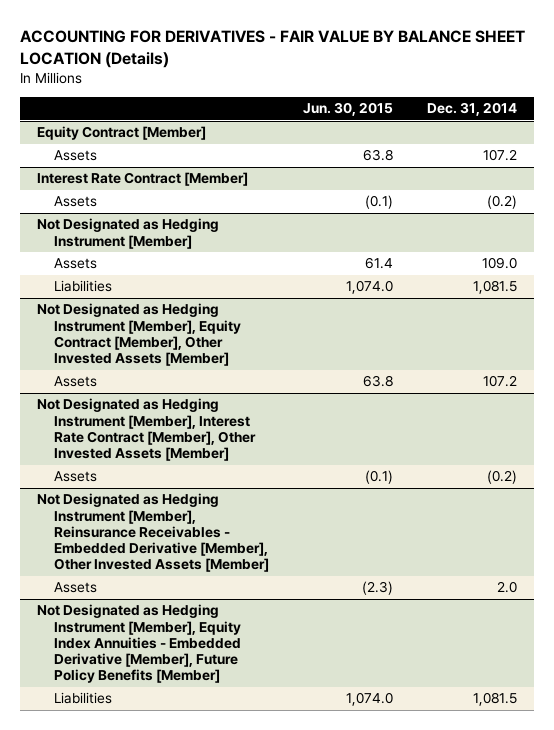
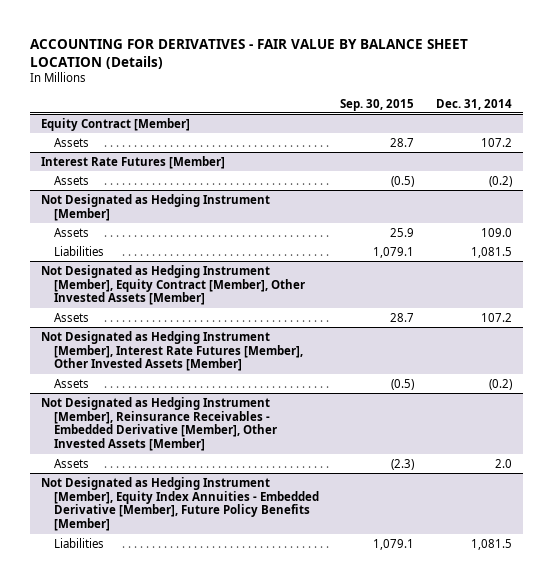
[302,102,393,117] Jun. 30, 2015 -> none
none -> [340,98,415,111] Sep. 30, 2015
[37,172,249,187] Interest Rate Contract [Member] -> [41,155,226,169] Interest Rate Futures [Member]
[37,398,256,462] Not Designated as Hedging Instrument [Member], Interest Rate Contract [Member], Other Invested Assets [Member] -> [41,330,303,372] Not Designated as Hedging Instrument [Member], Interest Rate Futures [Member], Other Invested Assets [Member]

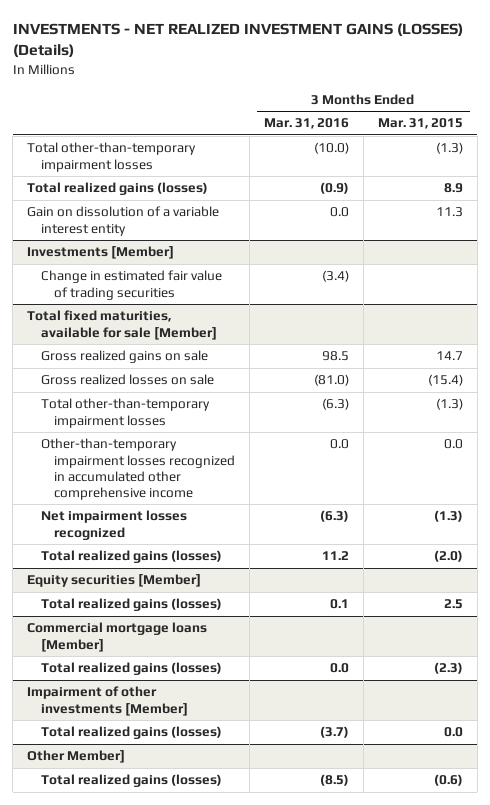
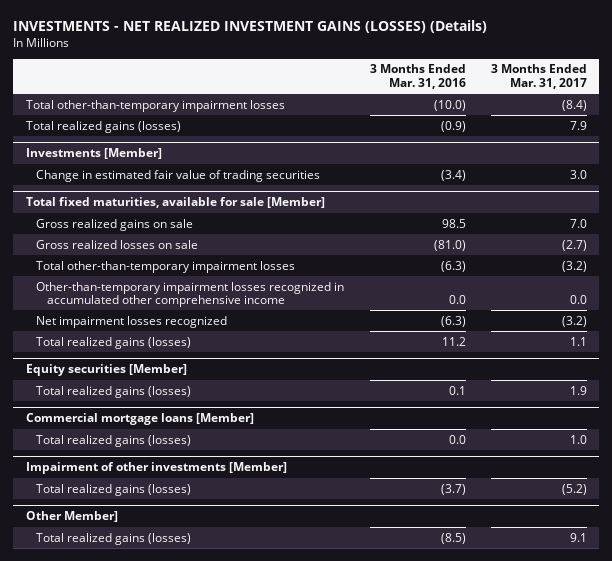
[377,118,463,130] Mar. 31, 2015 -> none
none -> [490,64,587,90] 3 Months Ended Mar. 31, 2017
[27,206,220,236] Gain on dissolution of a variable interest entity -> none

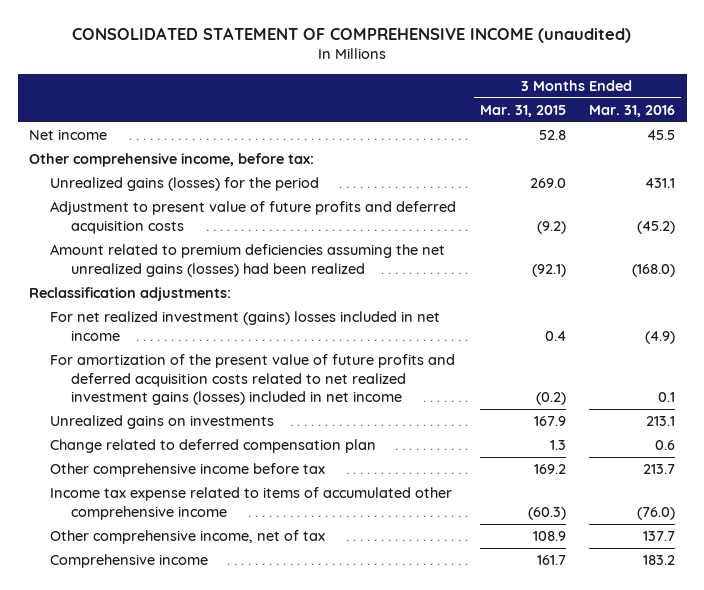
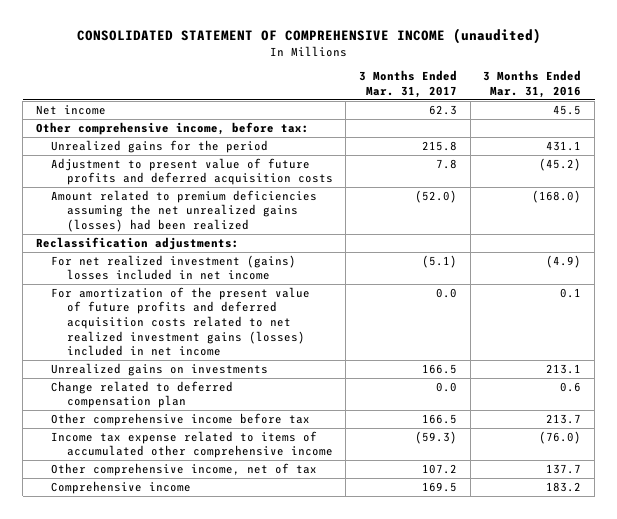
[479,104,566,117] Mar. 31, 2015 -> none
none -> [358,70,457,98] 3 Months Ended Mar. 31, 2017
[50,177,320,192] Unrealized gains (losses) for the period -> [51,139,269,153] Unrealized gains for the period

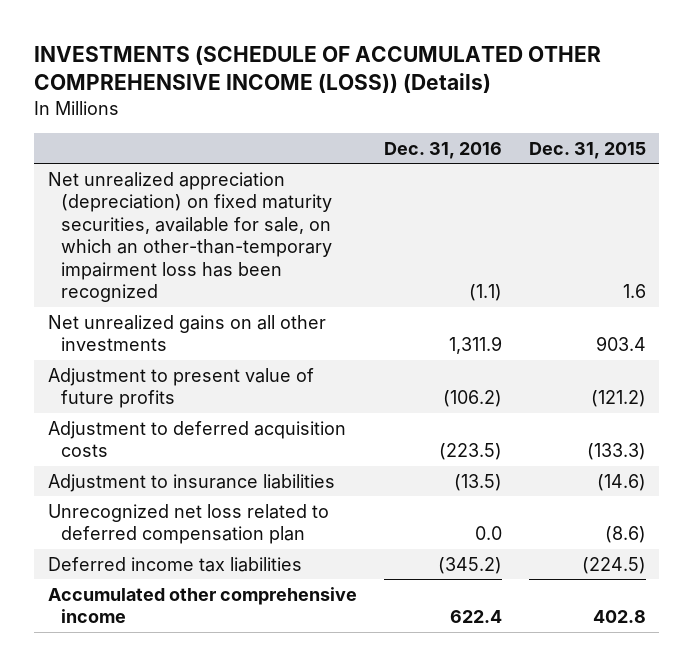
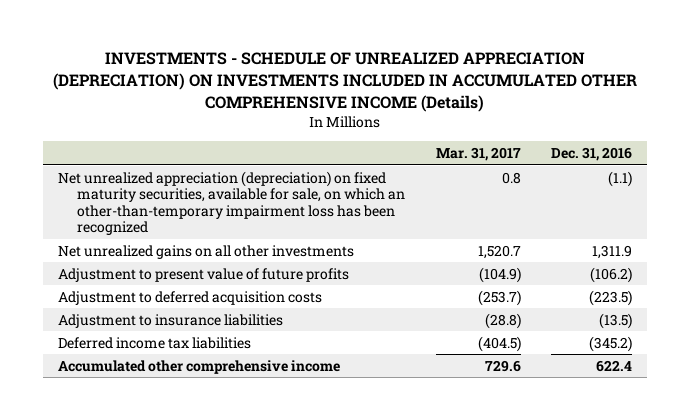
[34,45,602,94] INVESTMENTS (SCHEDULE OF ACCUMULATED OTHER COMPREHENSIVE INCOME (LOSS)) (Details) -> [52,52,637,113] INVESTMENTS - SCHEDULE OF UNREALIZED APPRECIATION (DEPRECIATION) ON INVESTMENTS INCLUDED IN ACCUMULATED OTHER COMPREHENSIVE INCOME (Details)
[528,141,646,159] Dec. 31, 2015 -> none
none -> [435,146,521,161] Mar. 31, 2017
[47,503,329,545] Unrecognized net loss related to deferred compensation plan -> none

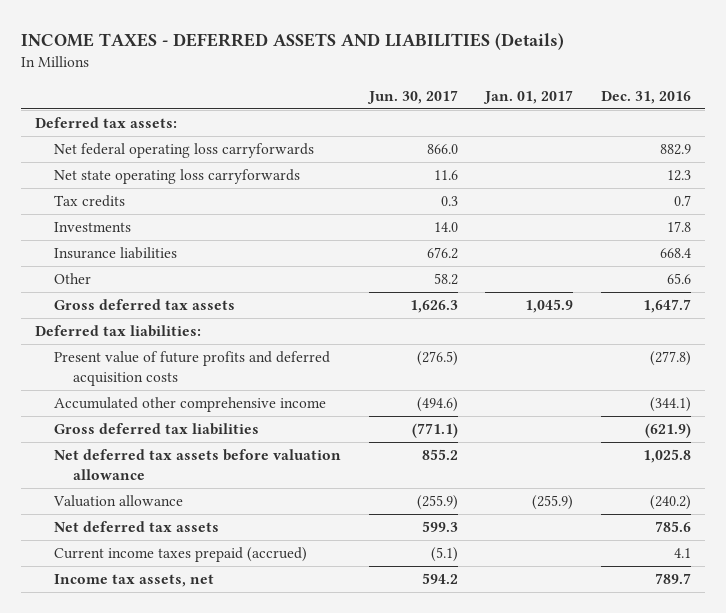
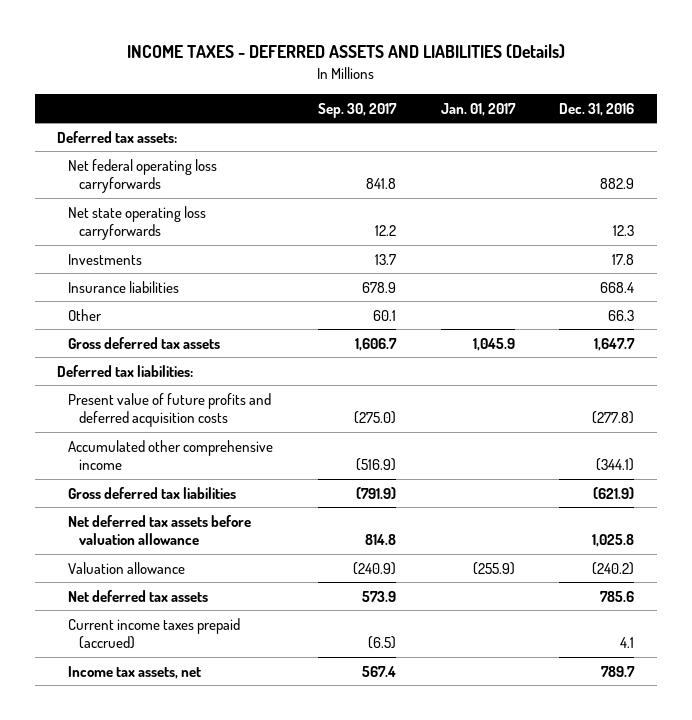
[366,89,458,104] Jun. 30, 2017 -> none
none -> [317,102,397,118] Sep. 30, 2017
[53,195,125,208] Tax credits -> none
[667,273,692,285] 65.6 -> [608,309,635,321] 66.3

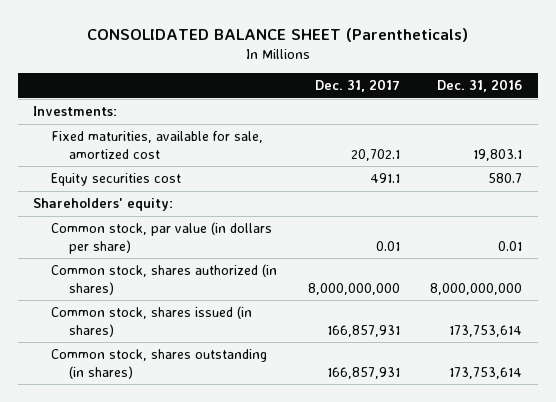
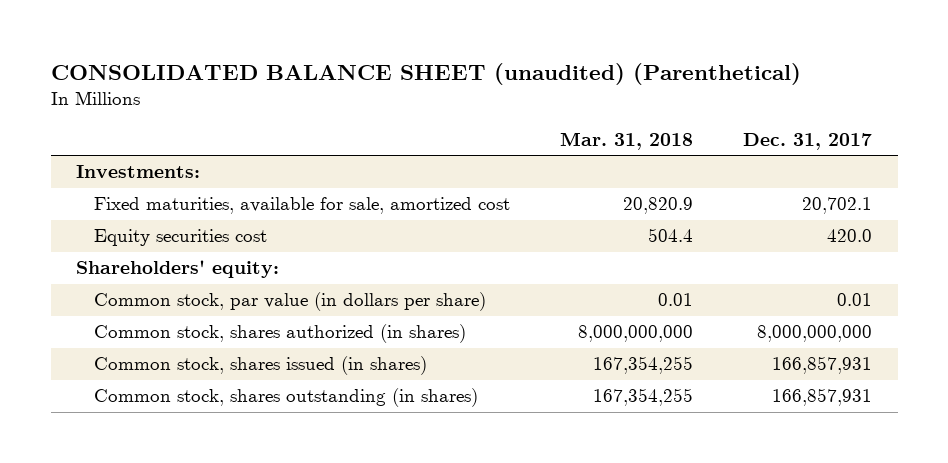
[86,28,468,43] CONSOLIDATED BALANCE SHEET (Parentheticals) -> [50,62,801,85] CONSOLIDATED BALANCE SHEET (unaudited) (Parenthetical)
[437,79,523,93] Dec. 31, 2016 -> none
none -> [560,132,694,151] Mar. 31, 2018
[369,173,400,184] 491.1 -> [827,229,873,243] 420.0

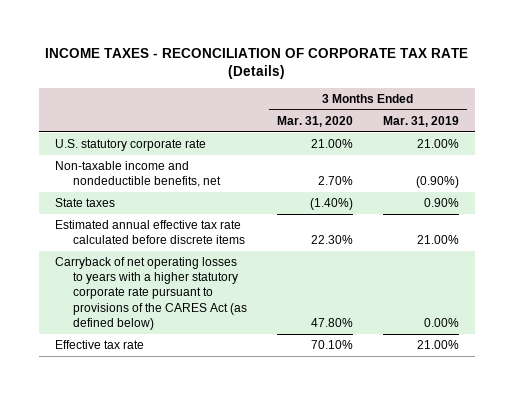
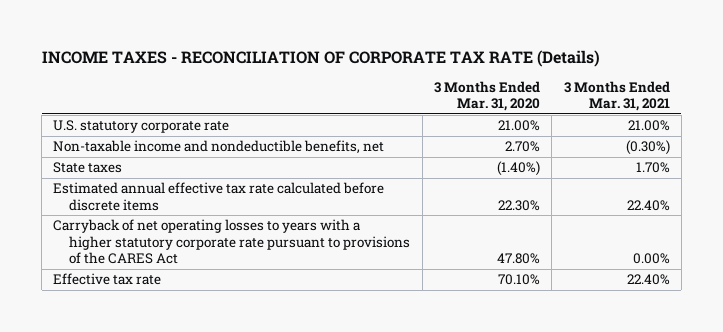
[383,115,460,127] Mar. 31, 2019 -> none
none -> [563,80,670,112] 3 Months Ended Mar. 31, 2021
[54,257,247,330] Carryback of net operating losses to years with a higher statutory corporate rate pursuant to provisions of the CARES Act (as defined below) -> [53,219,411,265] Carryback of net operating losses to years with a higher statutory corporate rate pursuant to provisions of the CARES Act

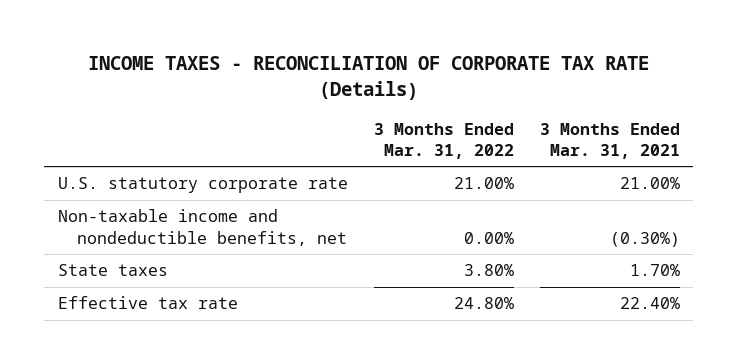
[433,80,540,112] 3 Months Ended Mar. 31, 2020 -> none
none -> [373,122,514,159] 3 Months Ended Mar. 31, 2022
[53,182,385,211] Estimated annual effective tax rate calculated before discrete items -> none
[53,219,411,265] Carryback of net operating losses to years with a higher statutory corporate rate pursuant to provisions of the CARES Act -> none

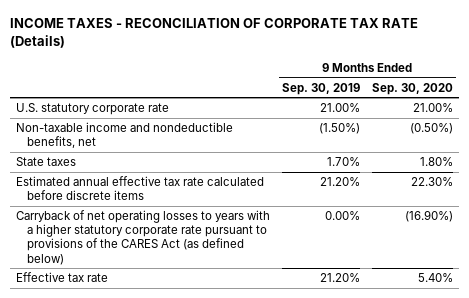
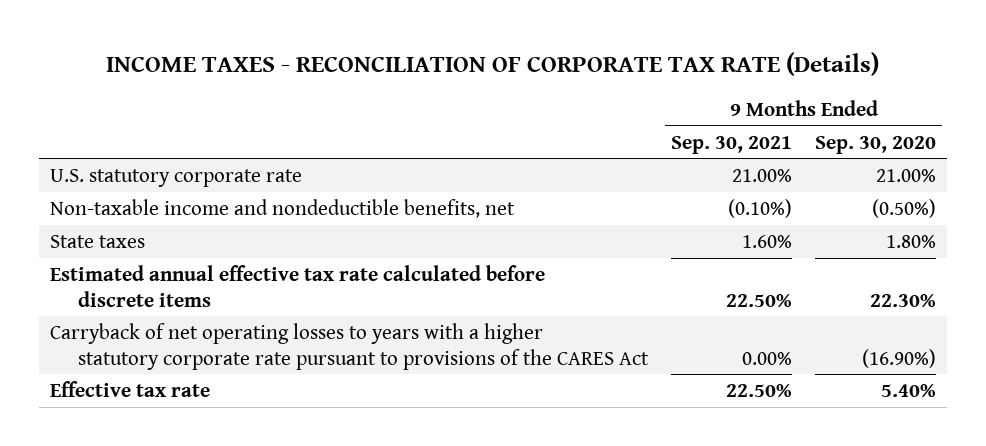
[282,82,361,95] Sep. 30, 2019 -> none
none -> [671,135,793,154] Sep. 30, 2021
[16,210,271,265] Carryback of net operating losses to years with a higher statutory corporate rate pursuant to provisions of the CARES Act (as defined below) -> [50,322,650,370] Carryback of net operating losses to years with a higher statutory corporate rate pursuant to provisions of the CARES Act

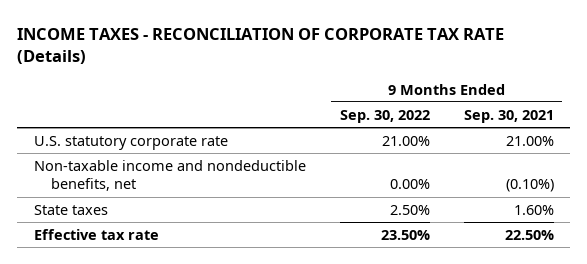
[815,135,937,154] Sep. 30, 2020 -> none
none -> [339,109,430,123] Sep. 30, 2022
[50,264,546,307] Estimated annual effective tax rate calculated before discrete items -> none
[50,322,650,370] Carryback of net operating losses to years with a higher statutory corporate rate pursuant to provisions of the CARES Act -> none

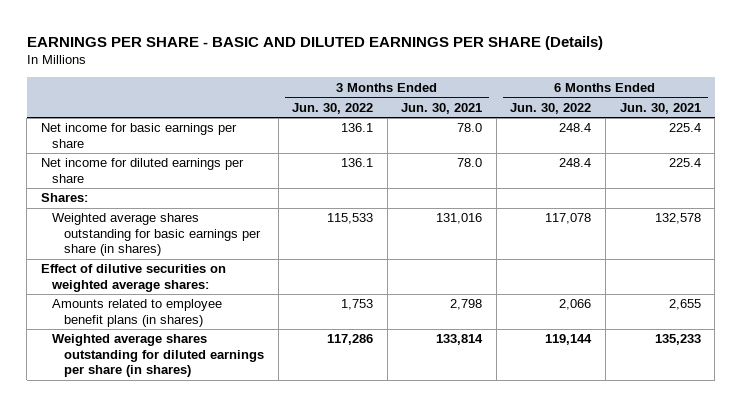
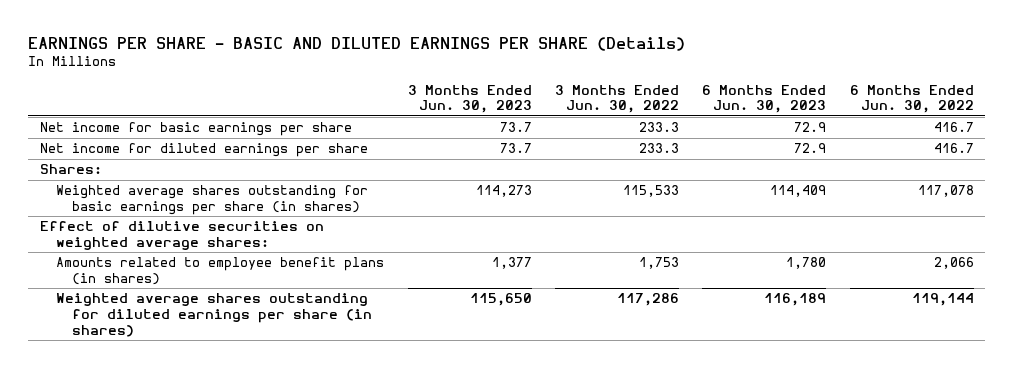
[401,102,483,114] Jun. 30, 2021 -> none
[619,102,701,114] Jun. 30, 2021 -> none
none -> [407,84,532,114] 3 Months Ended Jun. 30, 2023
none -> [702,84,827,114] 6 Months Ended Jun. 30, 2023
[341,123,374,133] 136.1 -> [638,122,679,133] 233.3
[559,123,592,133] 248.4 -> [933,122,974,133] 416.7
[341,158,374,168] 136.1 -> [638,143,679,154] 233.3
[559,158,592,168] 248.4 -> [933,143,974,154] 416.7

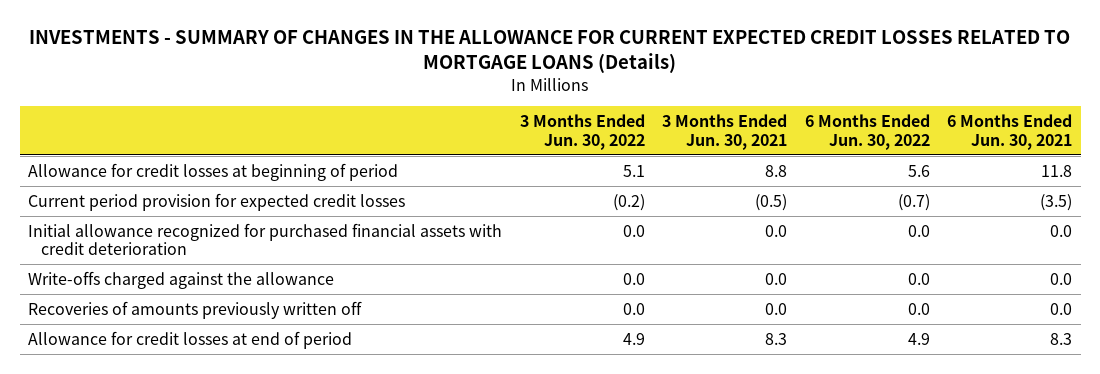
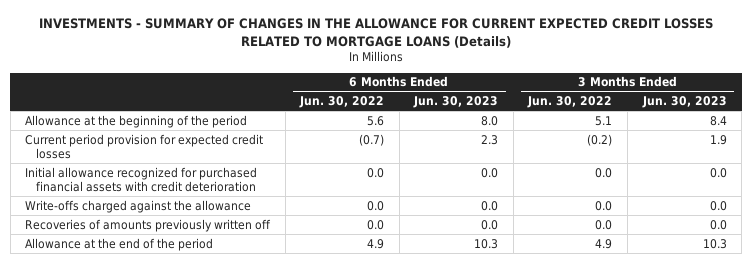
[662,114,788,150] 3 Months Ended Jun. 30, 2021 -> none
[946,114,1072,150] 6 Months Ended Jun. 30, 2021 -> none
none -> [413,96,499,109] Jun. 30, 2023
none -> [641,96,727,109] Jun. 30, 2023
[28,162,399,181] Allowance for credit losses at beginning of period -> [25,114,248,128] Allowance at the beginning of the period
[28,330,353,349] Allowance for credit losses at end of period -> [25,237,214,251] Allowance at the end of the period

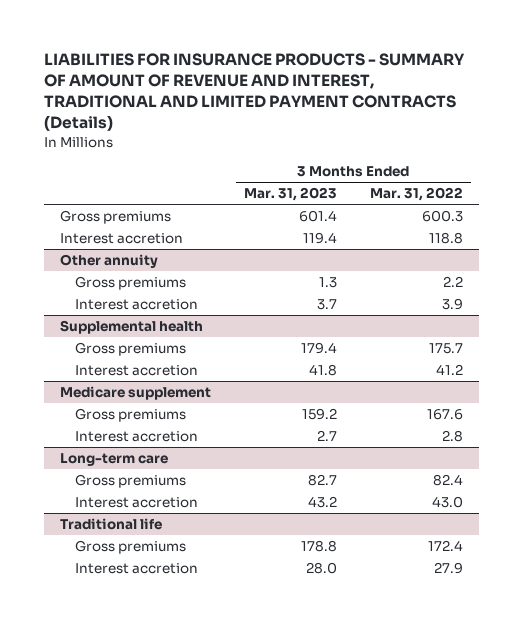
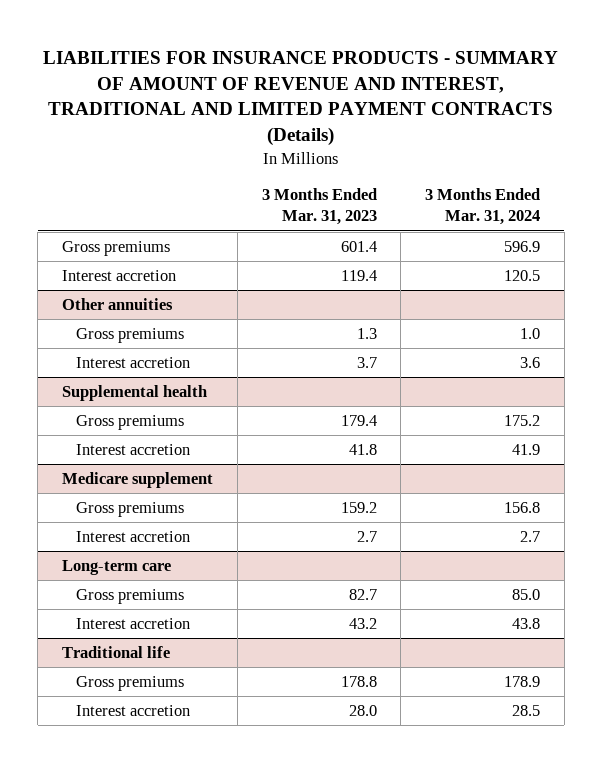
[369,187,463,202] Mar. 31, 2022 -> none
none -> [424,188,540,226] 3 Months Ended Mar. 31, 2024
[60,253,159,268] Other annuity -> [62,297,174,310] Other annuities

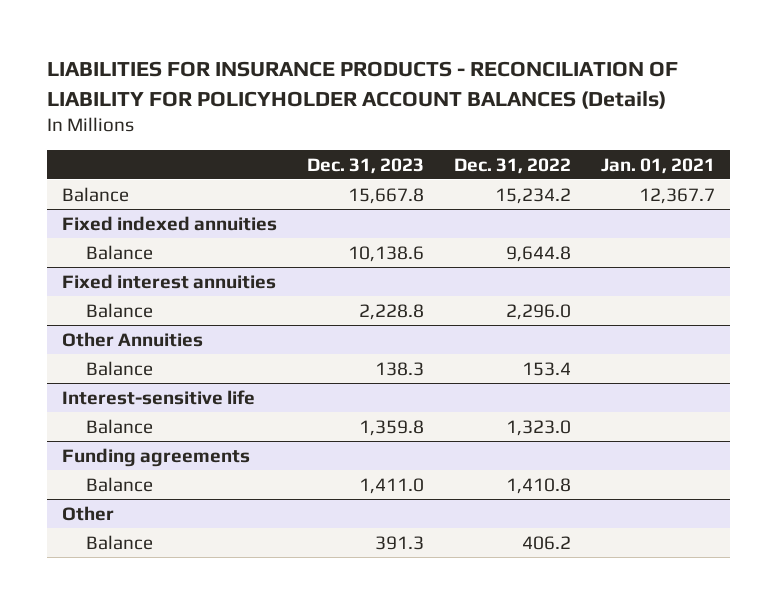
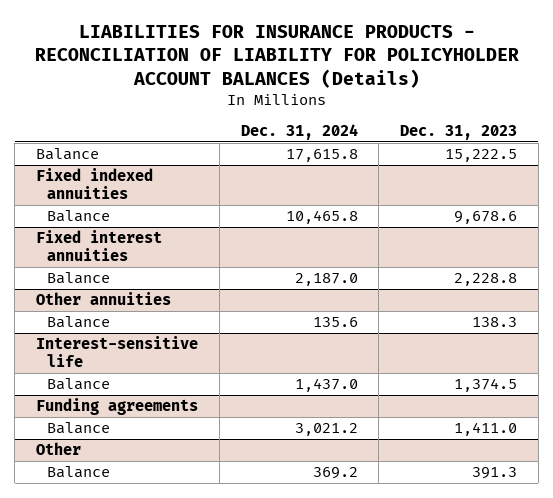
[453,157,571,174] Dec. 31, 2022 -> none
[600,157,715,174] Jan. 01, 2021 -> none
none -> [240,124,358,141] Dec. 31, 2024
[347,187,424,204] 15,667.8 -> [445,149,518,163] 15,222.5
[347,245,424,262] 10,138.6 -> [454,211,518,225] 9,678.6
[62,331,204,347] Other Annuities -> [35,292,171,306] Other annuities
[358,419,424,436] 1,359.8 -> [454,378,518,393] 1,374.5

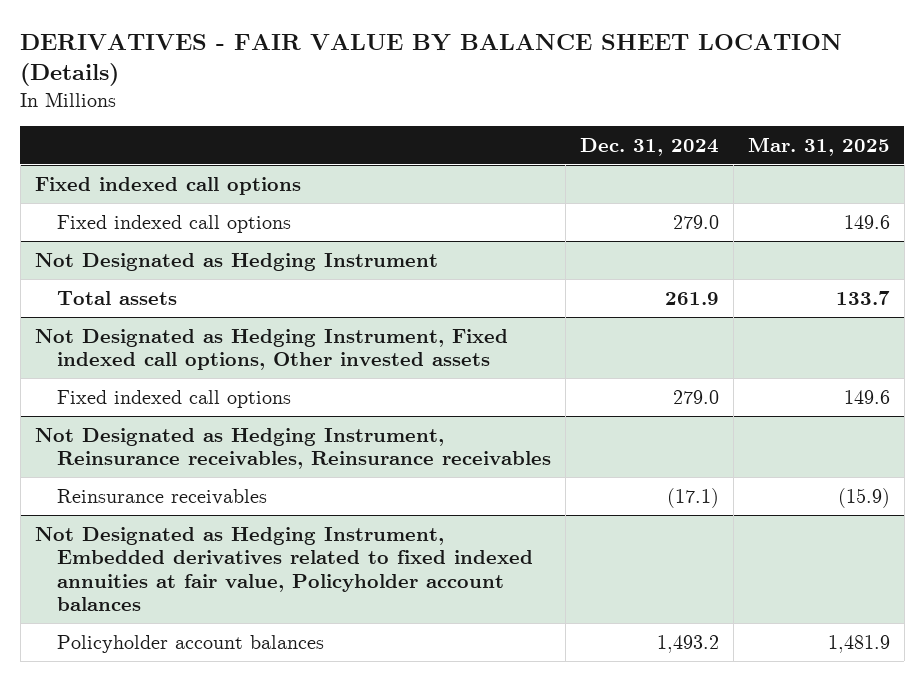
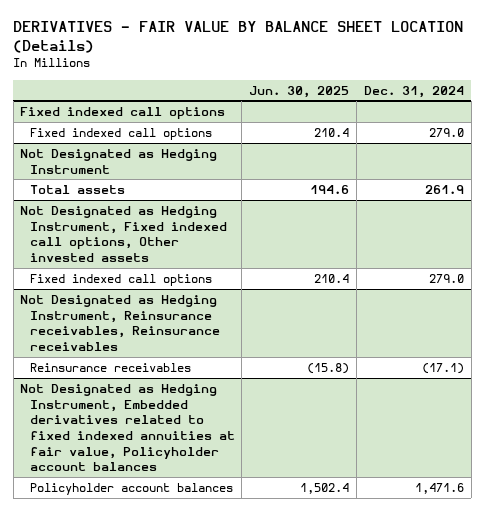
[747,136,890,156] Mar. 31, 2025 -> none
none -> [249,85,350,98] Jun. 30, 2025
[656,634,719,653] 1,493.2 -> [414,483,464,495] 1,471.6

